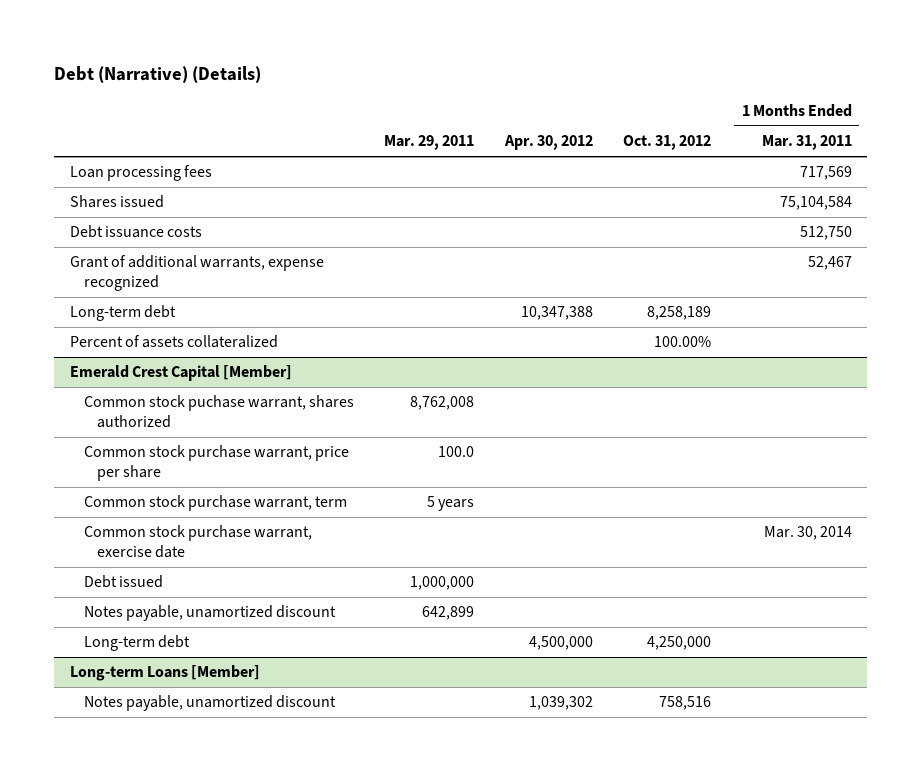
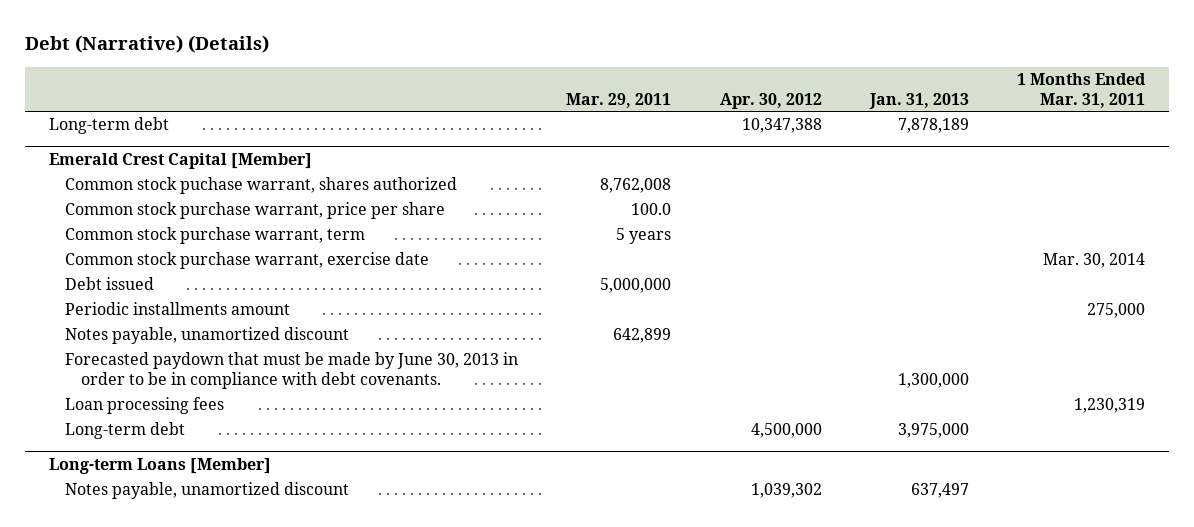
[623,135,712,151] Oct. 31, 2012 -> none
none -> [868,92,969,109] Jan. 31, 2013
[69,165,212,182] Loan processing fees -> none
[69,195,164,209] Shares issued -> none
[69,225,202,239] Debt issuance costs -> none
[69,255,324,292] Grant of additional warrants, expense recognized -> none
[69,335,278,349] Percent of assets collateralized -> none
[410,576,475,591] 1,000,000 -> [600,278,672,294] 5,000,000
none -> [64,302,290,316] Periodic installments amount
none -> [64,352,518,390] Forecasted paydown that must be made by June 30, 2013 in order to be in compliance with debt covenants.
none -> [64,397,224,415] Loan processing fees

